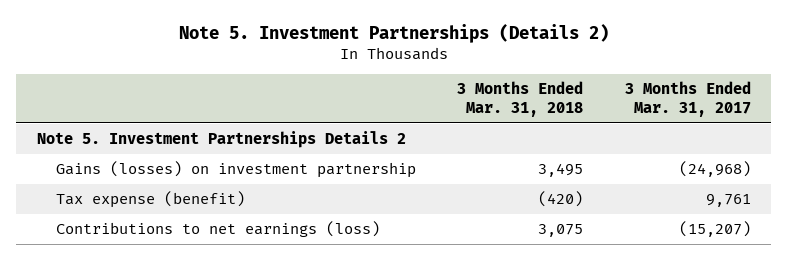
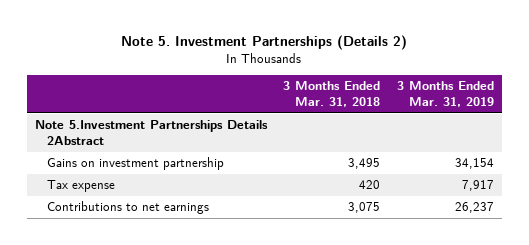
[624,81,751,118] 3 Months Ended Mar. 31, 2017 -> none
none -> [396,81,494,108] 3 Months Ended Mar. 31, 2019
[36,131,406,149] Note 5. Investment Partnerships Details 2 -> [34,120,268,146] Note 5.Investment Partnerships Details 2Abstract
[55,161,416,179] Gains (losses) on investment partnership -> [47,157,225,171] Gains on investment partnership
[55,191,245,209] Tax expense (benefit) -> [47,180,116,193] Tax expense
[538,191,584,208] (420) -> [359,180,381,190] 420
[55,221,380,238] Contributions to net earnings (loss) -> [47,201,210,215] Contributions to net earnings

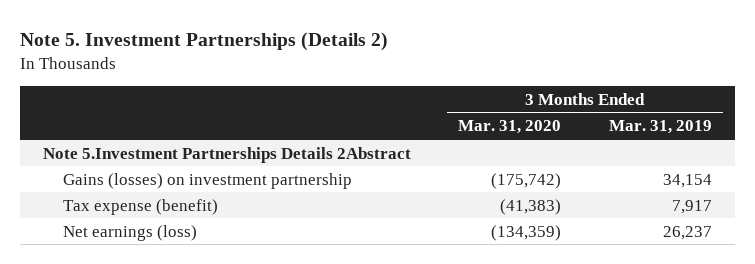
[283,81,381,108] 3 Months Ended Mar. 31, 2018 -> none
none -> [458,120,562,135] Mar. 31, 2020
[47,157,225,171] Gains on investment partnership -> [63,172,353,189] Gains (losses) on investment partnership
[47,180,116,193] Tax expense -> [63,198,219,215] Tax expense (benefit)
[47,201,210,215] Contributions to net earnings -> [63,224,198,241] Net earnings (loss)

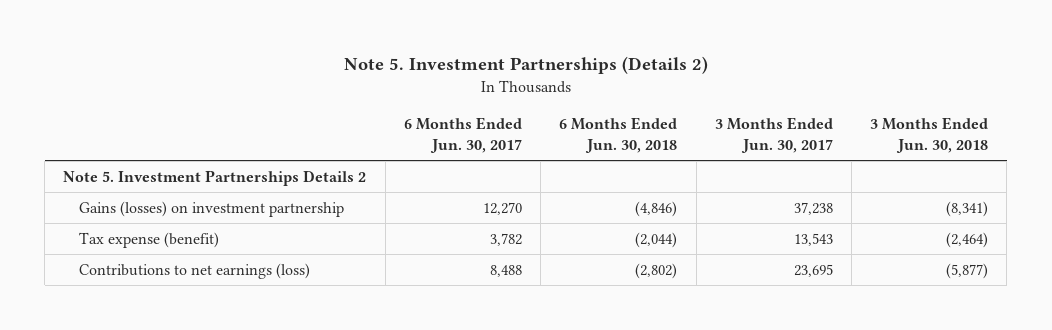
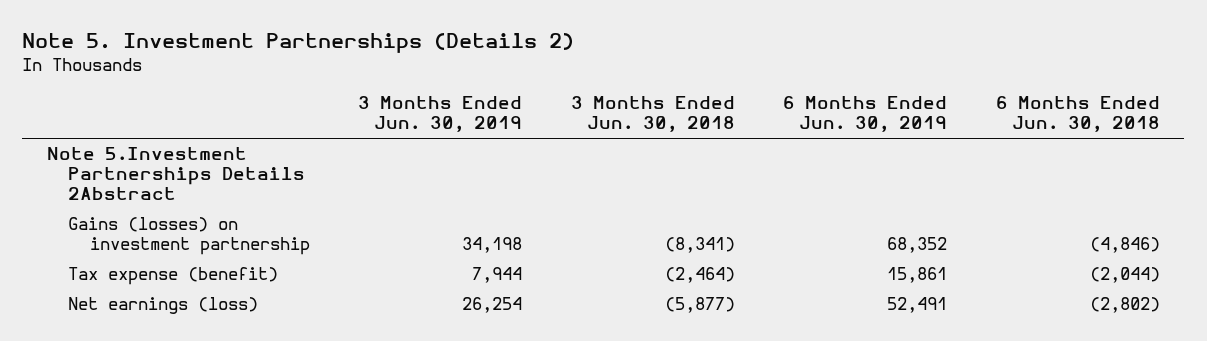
[403,116,522,153] 6 Months Ended Jun. 30, 2017 -> none
[714,116,833,153] 3 Months Ended Jun. 30, 2017 -> none
none -> [358,96,523,133] 3 Months Ended Jun. 30, 2019
none -> [783,96,948,133] 6 Months Ended Jun. 30, 2019
[63,169,367,186] Note 5. Investment Partnerships Details 2 -> [46,147,306,201] Note 5.Investment Partnerships Details 2Abstract
[78,262,310,279] Contributions to net earnings (loss) -> [68,297,259,315] Net earnings (loss)

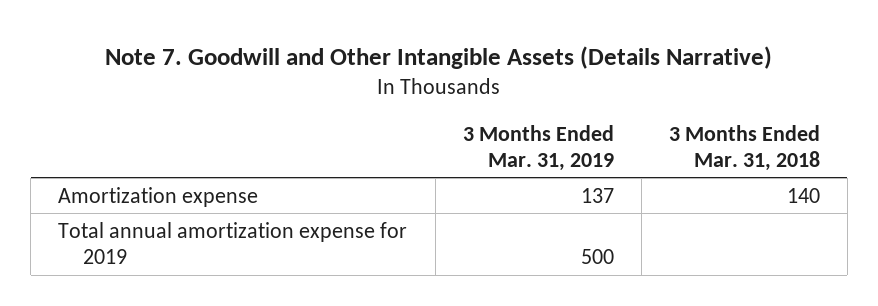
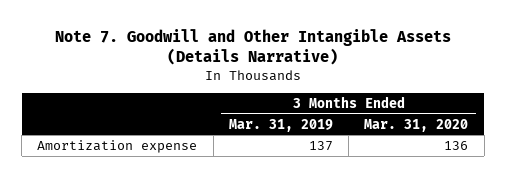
[668,124,820,171] 3 Months Ended Mar. 31, 2018 -> none
none -> [364,118,469,132] Mar. 31, 2020
[58,221,408,264] Total annual amortization expense for 2019 -> none

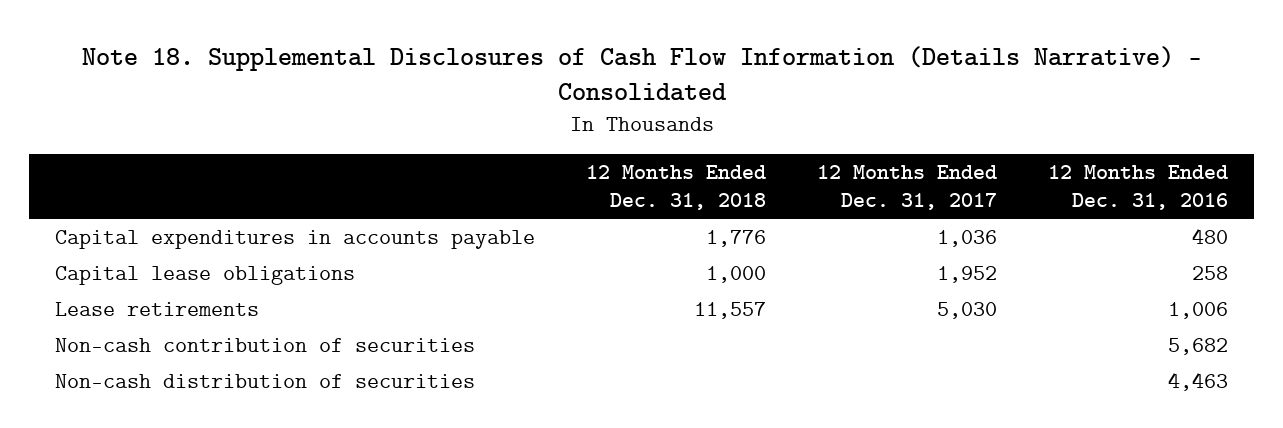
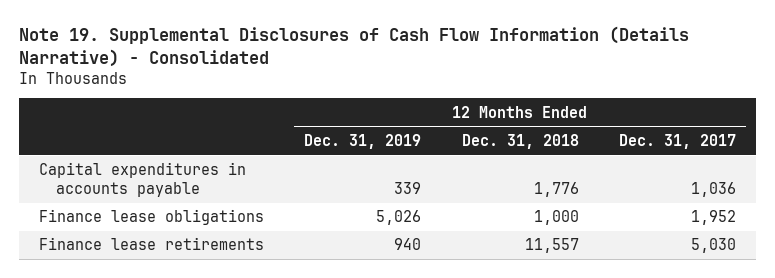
[81,45,1202,102] Note 18. Supplemental Disclosures of Cash Flow Information (Details Narrative) - Consolidated -> [18,26,689,67] Note 19. Supplemental Disclosures of Cash Flow Information (Details Narrative) - Consolidated
[1048,164,1229,211] 12 Months Ended Dec. 31, 2016 -> none
none -> [304,133,422,149] Dec. 31, 2019
[54,337,475,352] Non-cash contribution of securities -> none
[54,373,475,388] Non-cash distribution of securities -> none
[54,265,355,285] Capital lease obligations -> [38,209,264,226] Finance lease obligations
[54,301,259,316] Lease retirements -> [38,237,264,251] Finance lease retirements

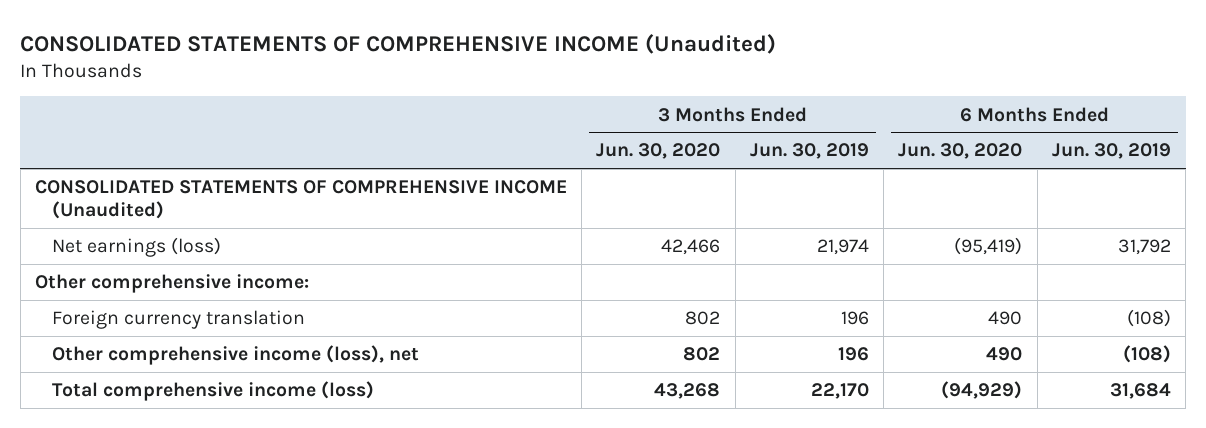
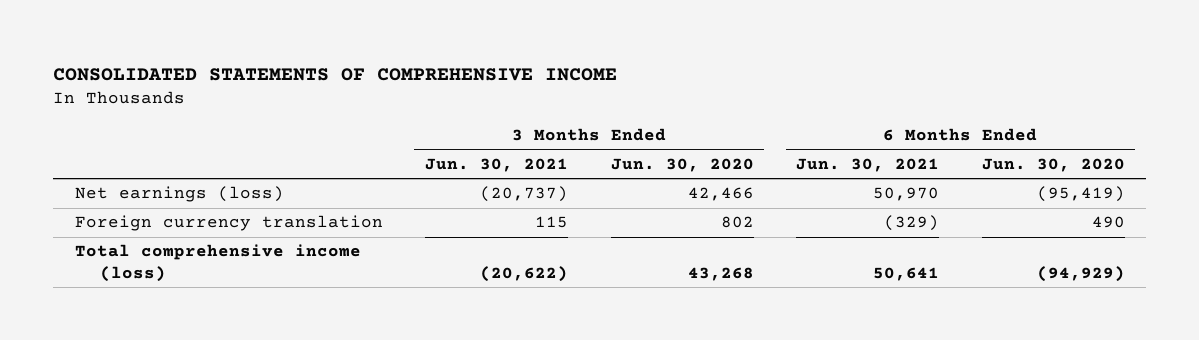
[20,33,777,54] CONSOLIDATED STATEMENTS OF COMPREHENSIVE INCOME (Unaudited) -> [53,68,618,82] CONSOLIDATED STATEMENTS OF COMPREHENSIVE INCOME
[749,143,869,160] Jun. 30, 2019 -> none
[1051,143,1171,160] Jun. 30, 2019 -> none
none -> [425,157,569,172] Jun. 30, 2021
none -> [796,157,940,172] Jun. 30, 2021
[34,180,567,220] CONSOLIDATED STATEMENTS OF COMPREHENSIVE INCOME (Unaudited) -> none
[34,274,309,294] Other comprehensive income: -> none
[52,345,420,366] Other comprehensive income (loss), net -> none

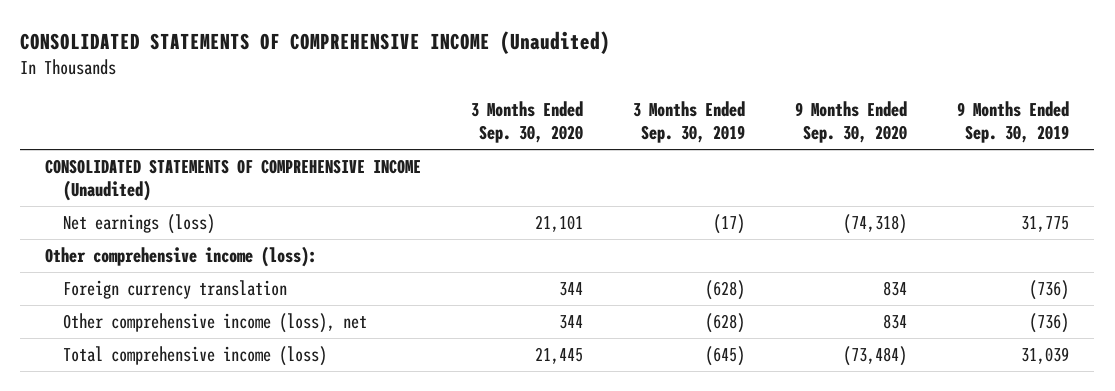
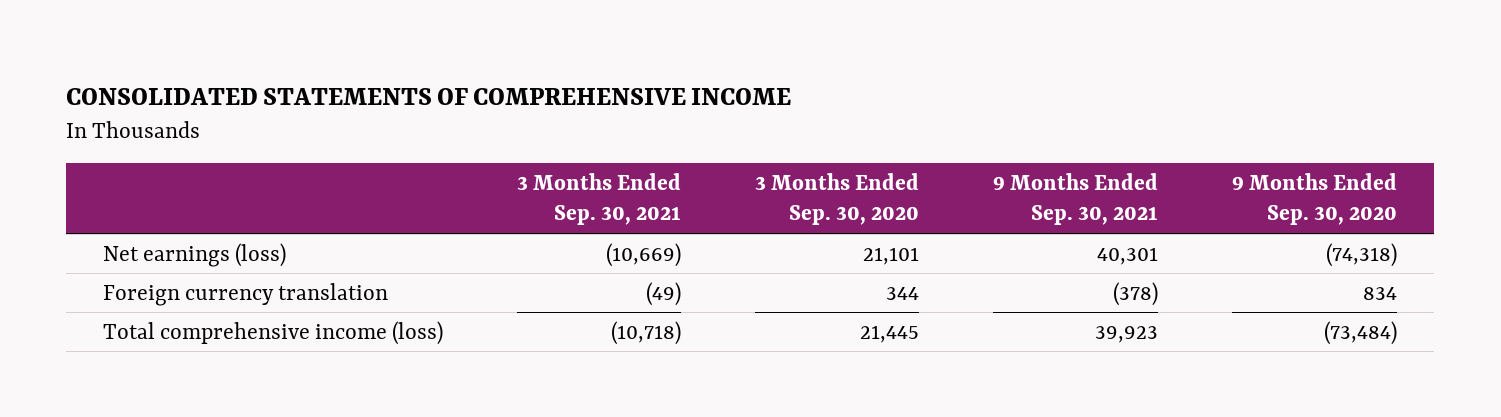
[20,31,611,55] CONSOLIDATED STATEMENTS OF COMPREHENSIVE INCOME (Unaudited) -> [66,87,792,105] CONSOLIDATED STATEMENTS OF COMPREHENSIVE INCOME
[633,101,746,144] 3 Months Ended Sep. 30, 2019 -> none
[957,101,1070,144] 9 Months Ended Sep. 30, 2019 -> none
none -> [517,172,682,226] 3 Months Ended Sep. 30, 2021
none -> [993,172,1159,226] 9 Months Ended Sep. 30, 2021
[45,158,422,202] CONSOLIDATED STATEMENTS OF COMPREHENSIVE INCOME (Unaudited) -> none
[45,245,318,267] Other comprehensive income (loss): -> none
[62,312,367,333] Other comprehensive income (loss), net -> none

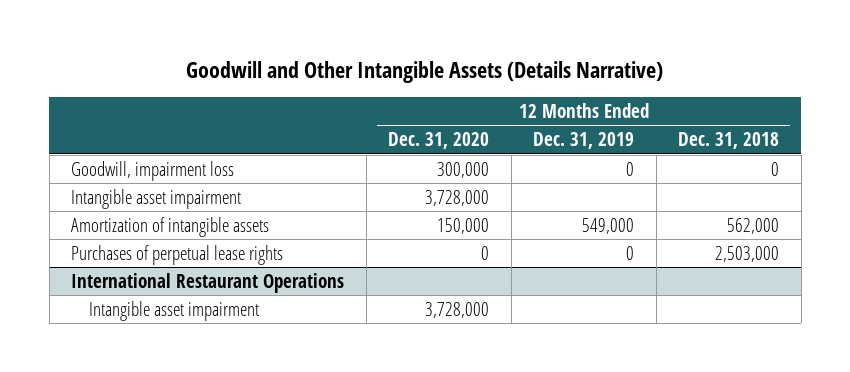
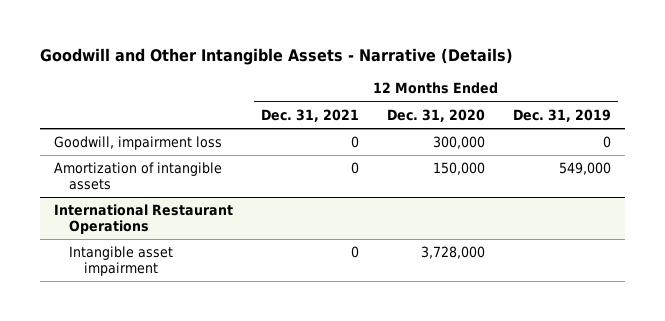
[186,61,664,84] Goodwill and Other Intangible Assets (Details Narrative) -> [40,48,514,66] Goodwill and Other Intangible Assets - Narrative (Details)
[678,132,780,150] Dec. 31, 2018 -> none
none -> [260,108,359,122] Dec. 31, 2021
[71,188,242,209] Intangible asset impairment -> none
[71,244,284,265] Purchases of perpetual lease rights -> none

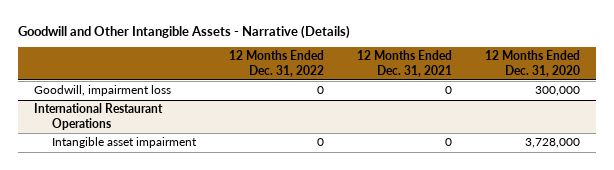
[512,108,611,122] Dec. 31, 2019 -> none
none -> [228,50,324,77] 12 Months Ended Dec. 31, 2022
[54,162,223,191] Amortization of intangible assets -> none

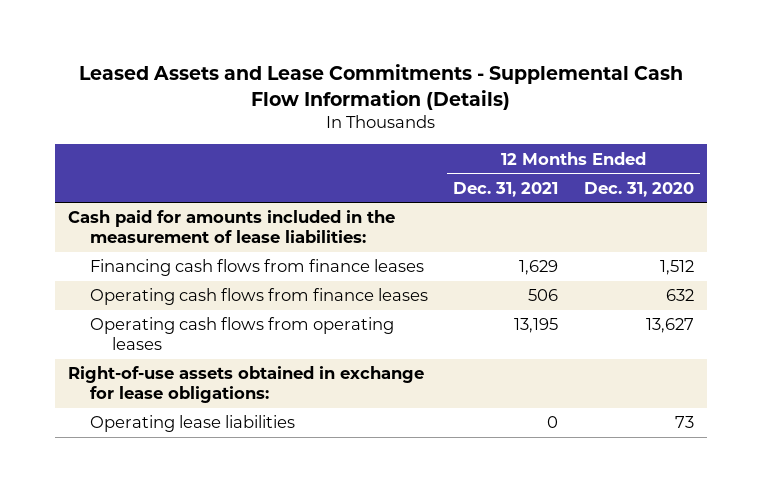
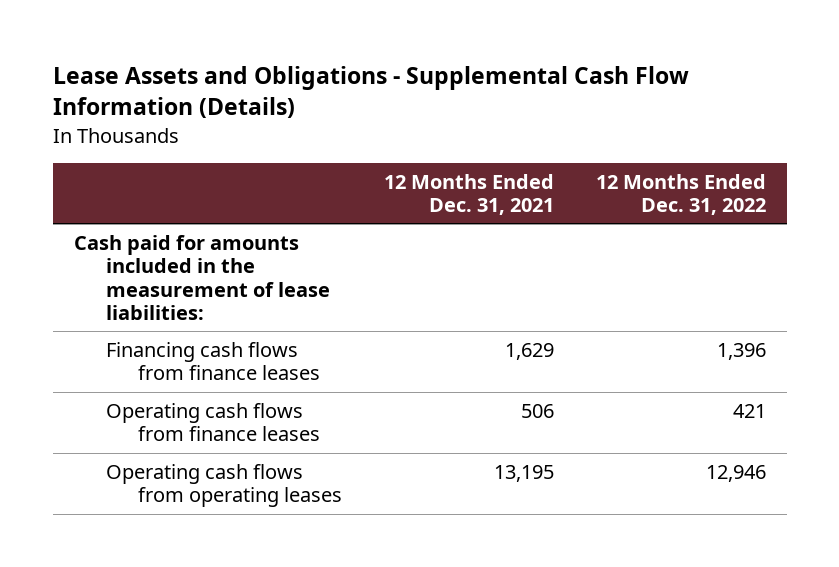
[78,64,683,110] Leased Assets and Lease Commitments - Supplemental Cash Flow Information (Details) -> [52,66,689,119] Lease Assets and Obligations - Supplemental Cash Flow Information (Details)
[583,181,694,197] Dec. 31, 2020 -> none
none -> [595,173,766,215] 12 Months Ended Dec. 31, 2022
[67,366,424,404] Right-of-use assets obtained in exchange for lease obligations: -> none
[89,415,295,433] Operating lease liabilities -> none

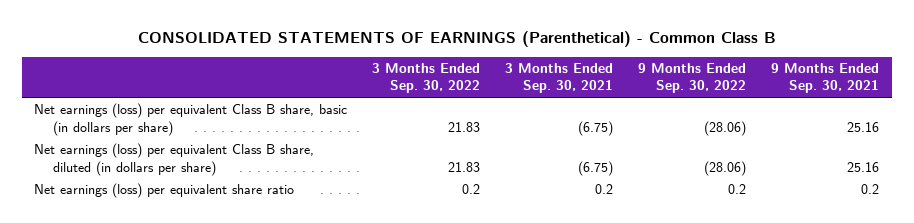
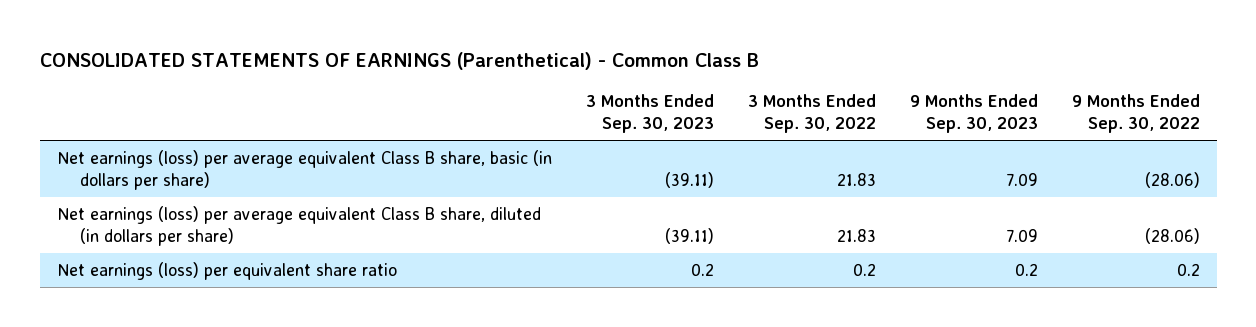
[505,62,614,94] 3 Months Ended Sep. 30, 2021 -> none
[771,62,880,94] 9 Months Ended Sep. 30, 2021 -> none
none -> [585,94,714,133] 3 Months Ended Sep. 30, 2023
none -> [909,94,1038,133] 9 Months Ended Sep. 30, 2023
[34,103,348,136] Net earnings (loss) per equivalent Class B share, basic (in dollars per share) -> [56,150,552,190] Net earnings (loss) per average equivalent Class B share, basic (in dollars per share)
[34,143,315,176] Net earnings (loss) per equivalent Class B share, diluted (in dollars per share) -> [56,206,541,246] Net earnings (loss) per average equivalent Class B share, diluted (in dollars per share)

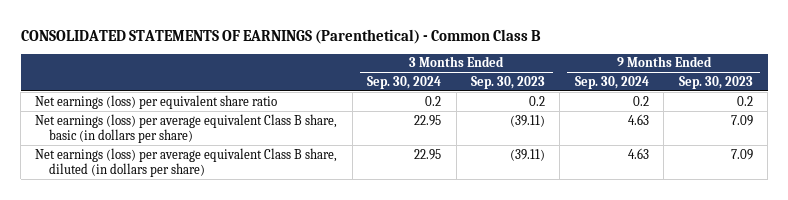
[747,94,876,133] 3 Months Ended Sep. 30, 2022 -> none
[1071,94,1200,133] 9 Months Ended Sep. 30, 2022 -> none
none -> [367,75,442,89] Sep. 30, 2024
none -> [574,75,649,89] Sep. 30, 2024
[56,262,397,281] Net earnings (loss) per equivalent share ratio -> [35,94,278,109] Net earnings (loss) per equivalent share ratio

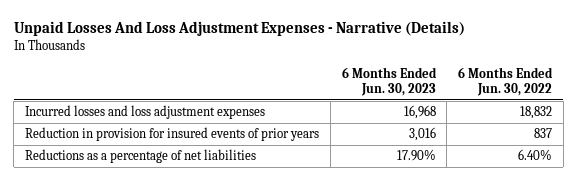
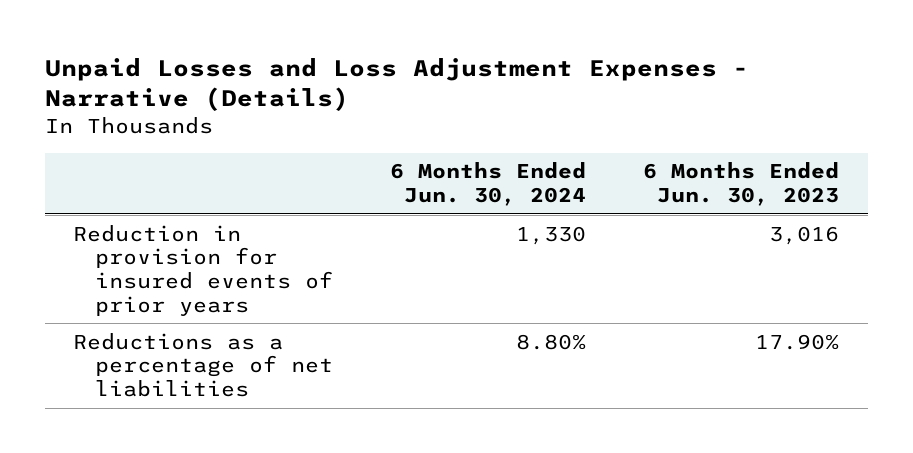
[13,21,465,37] Unpaid Losses And Loss Adjustment Expenses - Narrative (Details) -> [44,57,749,112] Unpaid Losses and Loss Adjustment Expenses - Narrative (Details)
[458,67,554,97] 6 Months Ended Jun. 30, 2022 -> none
none -> [390,162,587,206] 6 Months Ended Jun. 30, 2024
[25,105,266,120] Incurred losses and loss adjustment expenses -> none

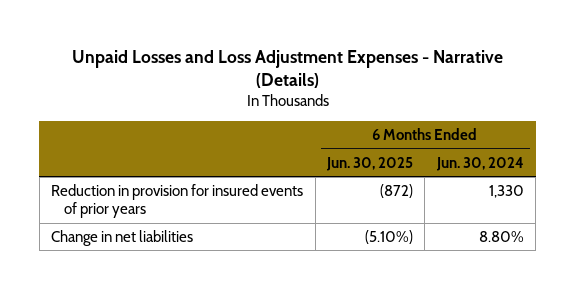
[643,162,840,206] 6 Months Ended Jun. 30, 2023 -> none
none -> [326,156,414,171] Jun. 30, 2025
[73,332,333,398] Reductions as a percentage of net liabilities -> [51,229,194,246] Change in net liabilities

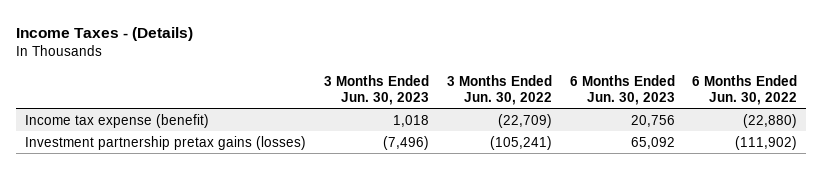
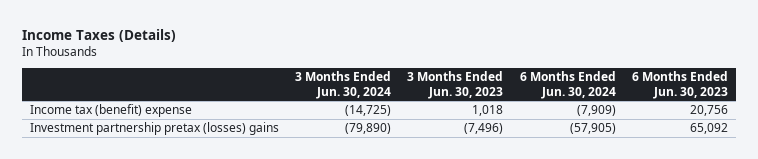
[16,26,194,41] Income Taxes - (Details) -> [21,28,176,42] Income Taxes (Details)
[446,74,552,105] 3 Months Ended Jun. 30, 2022 -> none
[692,74,798,105] 6 Months Ended Jun. 30, 2022 -> none
none -> [295,70,392,99] 3 Months Ended Jun. 30, 2024
none -> [519,70,616,99] 6 Months Ended Jun. 30, 2024
[25,113,210,128] Income tax expense (benefit) -> [29,104,192,118] Income tax (benefit) expense
[25,135,307,150] Investment partnership pretax gains (losses) -> [29,122,279,136] Investment partnership pretax (losses) gains

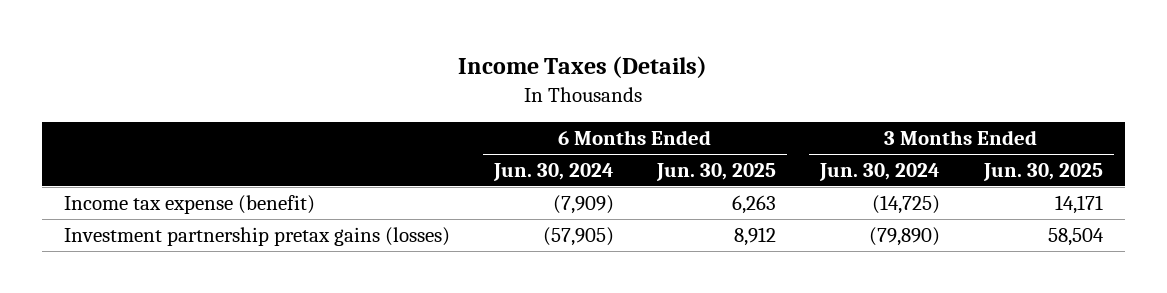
[407,70,504,99] 3 Months Ended Jun. 30, 2023 -> none
[632,70,729,99] 6 Months Ended Jun. 30, 2023 -> none
none -> [656,163,777,182] Jun. 30, 2025
none -> [982,163,1103,182] Jun. 30, 2025
[29,104,192,118] Income tax (benefit) expense -> [64,194,316,214] Income tax expense (benefit)
[29,122,279,136] Investment partnership pretax (losses) gains -> [64,226,451,246] Investment partnership pretax gains (losses)

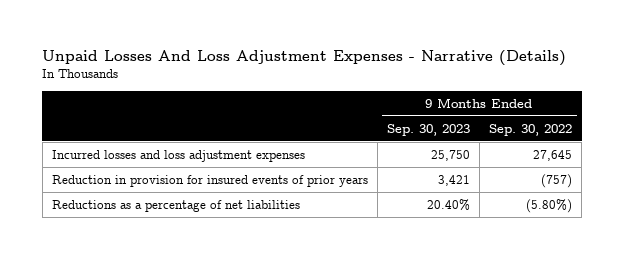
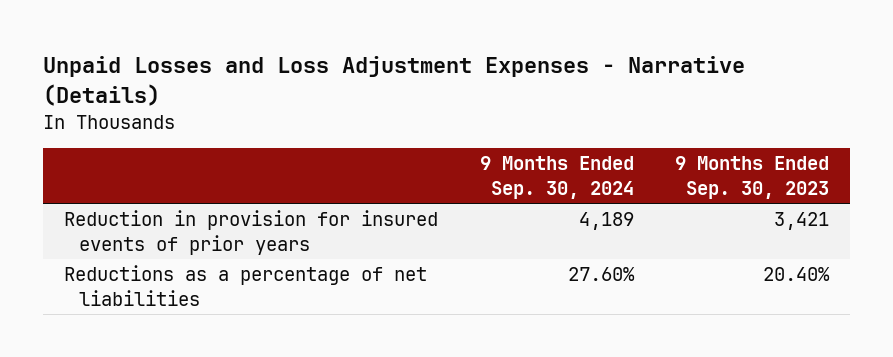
[42,50,567,67] Unpaid Losses And Loss Adjustment Expenses - Narrative (Details) -> [43,55,746,106] Unpaid Losses and Loss Adjustment Expenses - Narrative (Details)
[489,123,573,136] Sep. 30, 2022 -> none
none -> [479,156,634,199] 9 Months Ended Sep. 30, 2024
[51,149,305,162] Incurred losses and loss adjustment expenses -> none

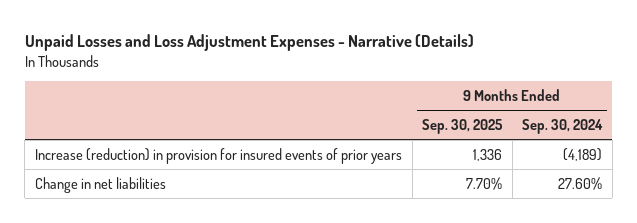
[675,156,830,199] 9 Months Ended Sep. 30, 2023 -> none
none -> [422,118,504,134] Sep. 30, 2025
[64,210,439,256] Reduction in provision for insured events of prior years -> [34,147,402,164] Increase (reduction) in provision for insured events of prior years
[578,212,634,231] 4,189 -> [563,147,603,161] (4,189)
[64,265,428,307] Reductions as a percentage of net liabilities -> [34,176,166,193] Change in net liabilities

